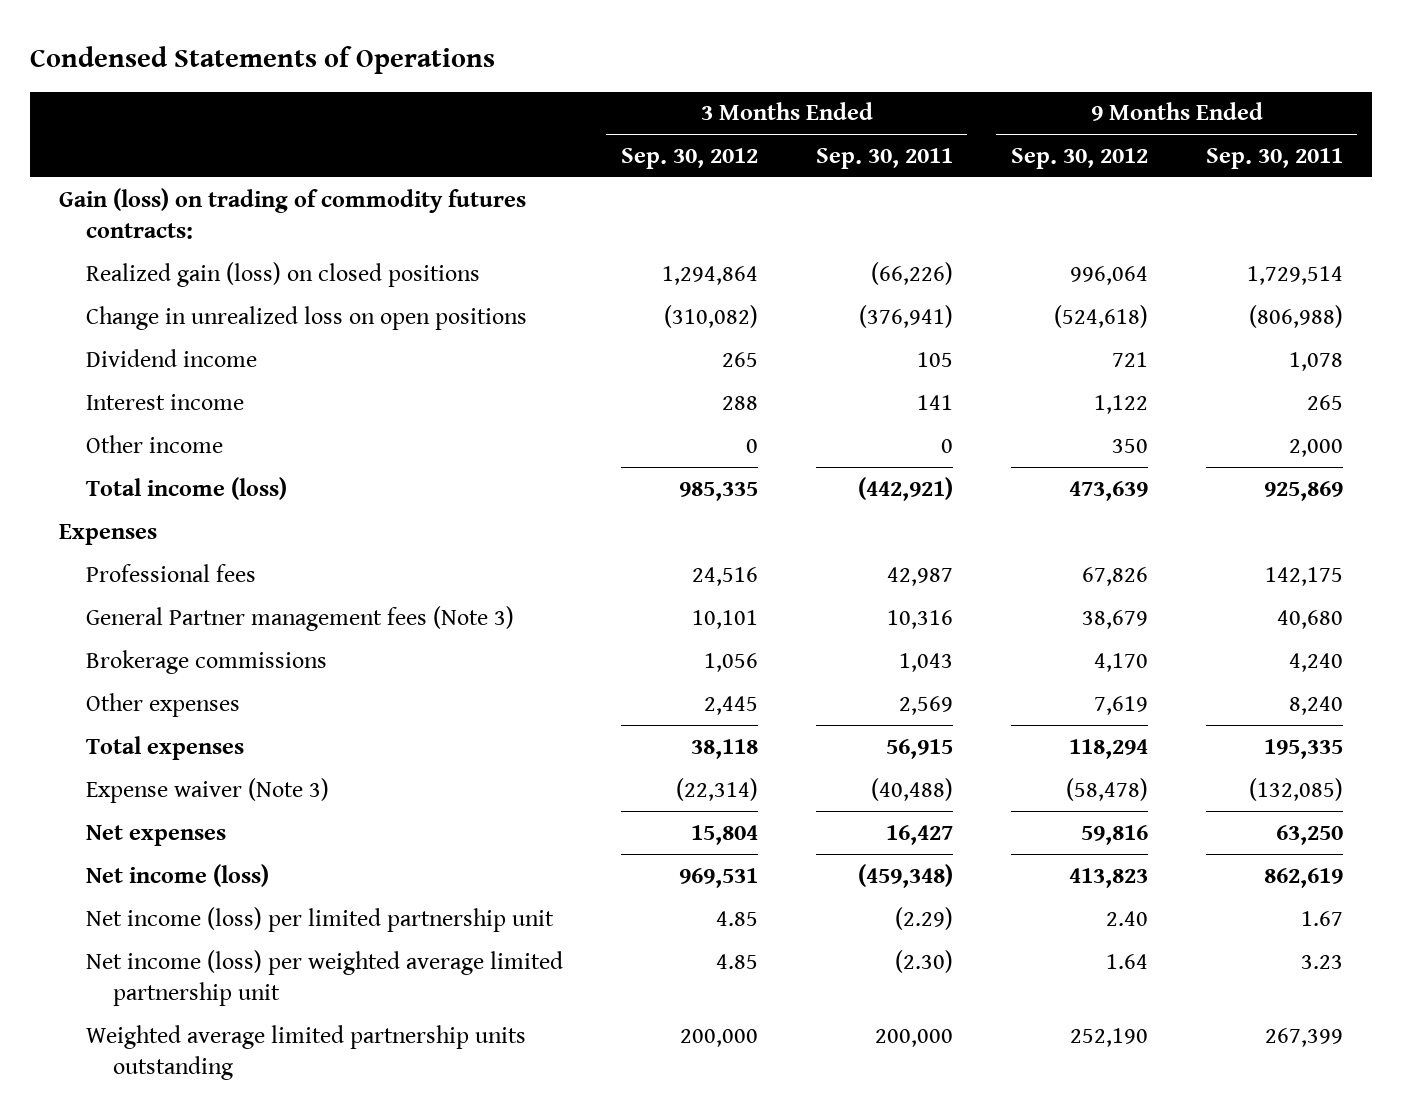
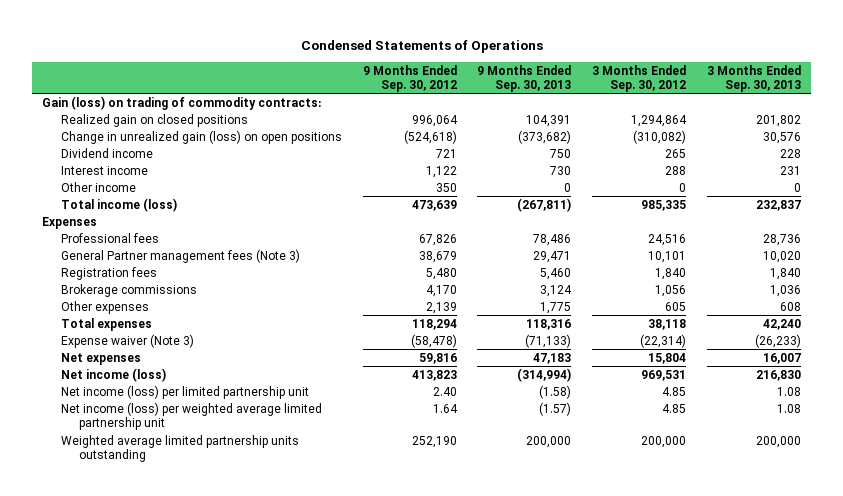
[815,147,953,169] Sep. 30, 2011 -> none
[1205,147,1343,169] Sep. 30, 2011 -> none
none -> [477,64,572,92] 9 Months Ended Sep. 30, 2013
none -> [706,64,801,92] 3 Months Ended Sep. 30, 2013
[58,187,526,239] Gain (loss) on trading of commodity futures contracts: -> [42,95,322,110] Gain (loss) on trading of commodity contracts:
[85,261,480,287] Realized gain (loss) on closed positions -> [60,113,248,127] Realized gain on closed positions
[85,305,527,330] Change in unrealized loss on open positions -> [60,129,342,144] Change in unrealized gain (loss) on open positions
none -> [60,266,157,280] Registration fees
[703,695,758,715] 2,445 -> [665,301,687,311] 605
[1093,695,1148,715] 7,619 -> [425,301,457,314] 2,139

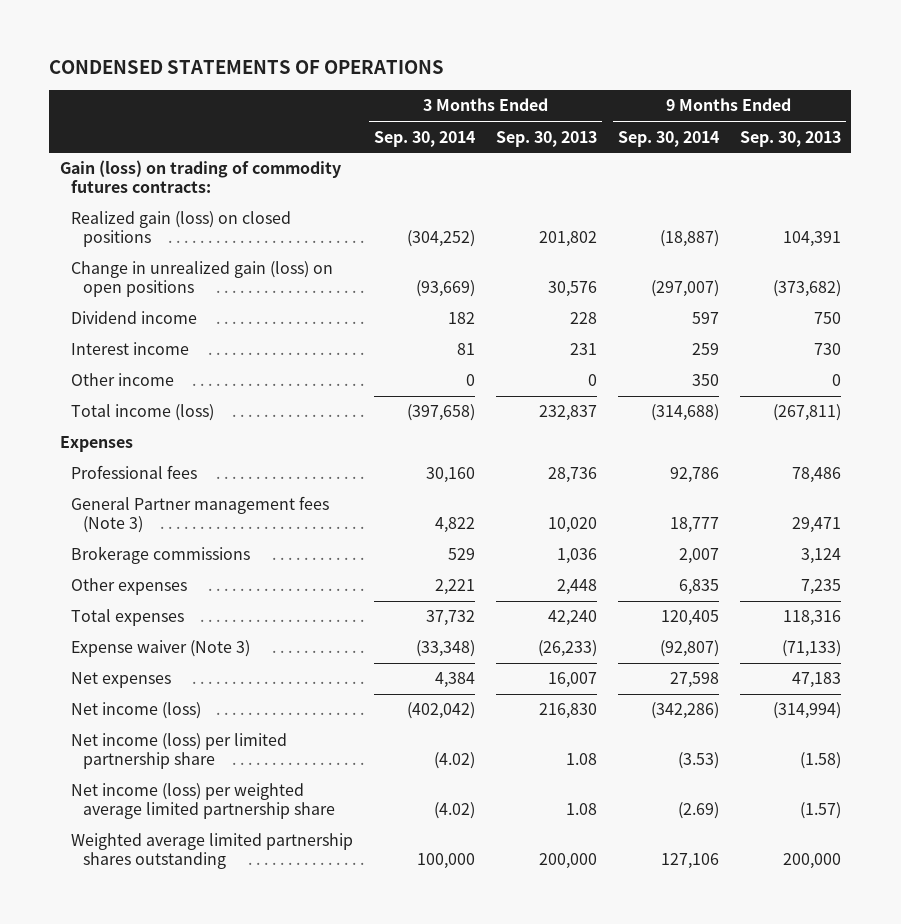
[300,40,543,54] Condensed Statements of Operations -> [49,60,445,75] CONDENSED STATEMENTS OF OPERATIONS
[362,64,457,92] 9 Months Ended Sep. 30, 2012 -> none
[592,64,687,92] 3 Months Ended Sep. 30, 2012 -> none
none -> [374,130,476,147] Sep. 30, 2014
none -> [618,130,720,147] Sep. 30, 2014
[42,95,322,110] Gain (loss) on trading of commodity contracts: -> [59,160,341,194] Gain (loss) on trading of commodity futures contracts:
[60,113,248,127] Realized gain on closed positions -> [71,211,292,248] Realized gain (loss) on closed positions
[60,266,157,280] Registration fees -> none
[540,301,572,314] 1,775 -> [800,579,841,596] 7,235
[779,301,801,311] 608 -> [557,579,598,596] 2,448
[60,384,309,399] Net income (loss) per limited partnership unit -> [71,733,288,770] Net income (loss) per limited partnership share
[60,401,322,431] Net income (loss) per weighted average limited partnership unit -> [71,783,335,820] Net income (loss) per weighted average limited partnership share
[60,434,299,463] Weighted average limited partnership units outstanding -> [71,833,354,870] Weighted average limited partnership shares outstanding

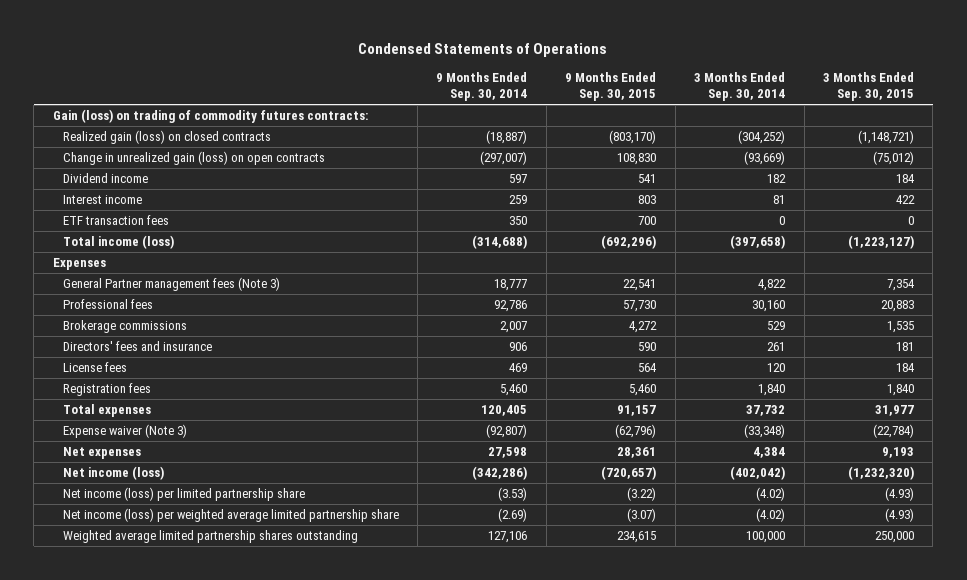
[49,60,445,75] CONDENSED STATEMENTS OF OPERATIONS -> [358,42,608,57] Condensed Statements of Operations
[496,130,598,147] Sep. 30, 2013 -> none
[739,130,841,147] Sep. 30, 2013 -> none
none -> [565,72,657,102] 9 Months Ended Sep. 30, 2015
none -> [823,72,915,102] 3 Months Ended Sep. 30, 2015
[71,211,292,248] Realized gain (loss) on closed positions -> [62,130,271,145] Realized gain (loss) on closed contracts
[71,261,334,298] Change in unrealized gain (loss) on open positions -> [62,151,325,166] Change in unrealized gain (loss) on open contracts
[71,373,175,387] Other income -> none
none -> [62,215,169,226] ETF transaction fees
[71,465,198,480] Professional fees -> [62,299,153,310] Professional fees
[71,578,188,596] Other expenses -> none
none -> [62,341,212,352] Directors' fees and insurance
none -> [62,362,127,373] License fees
none -> [62,383,151,397] Registration fees

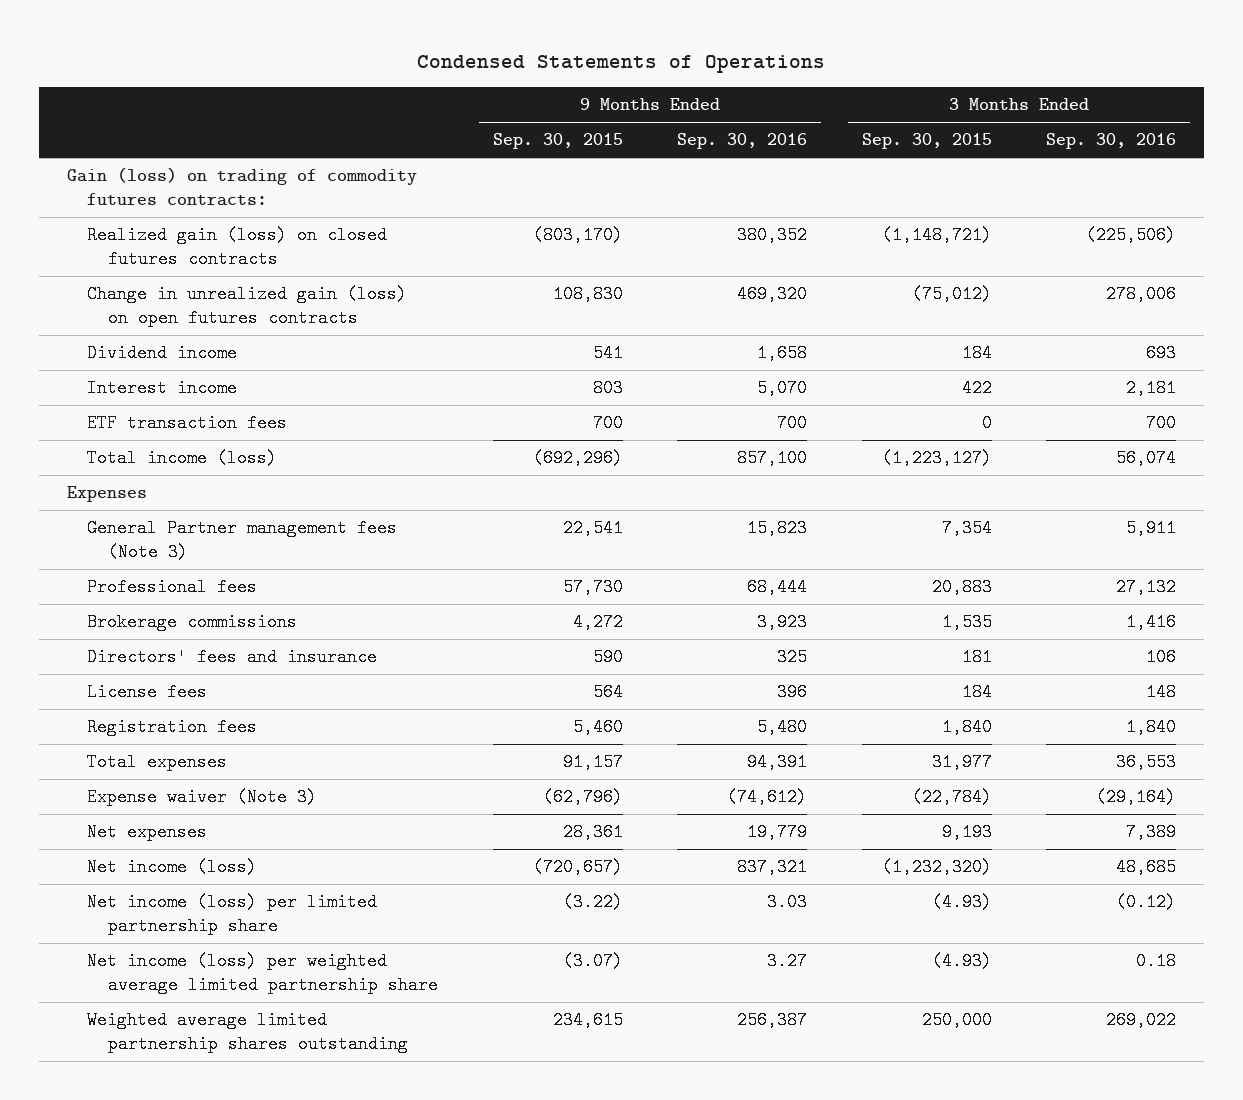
[436,72,528,102] 9 Months Ended Sep. 30, 2014 -> none
[694,72,786,102] 3 Months Ended Sep. 30, 2014 -> none
none -> [677,133,808,150] Sep. 30, 2016
none -> [1046,133,1177,150] Sep. 30, 2016
[62,130,271,145] Realized gain (loss) on closed contracts -> [87,226,388,269] Realized gain (loss) on closed futures contracts
[62,151,325,166] Change in unrealized gain (loss) on open contracts -> [87,285,408,328] Change in unrealized gain (loss) on open futures contracts

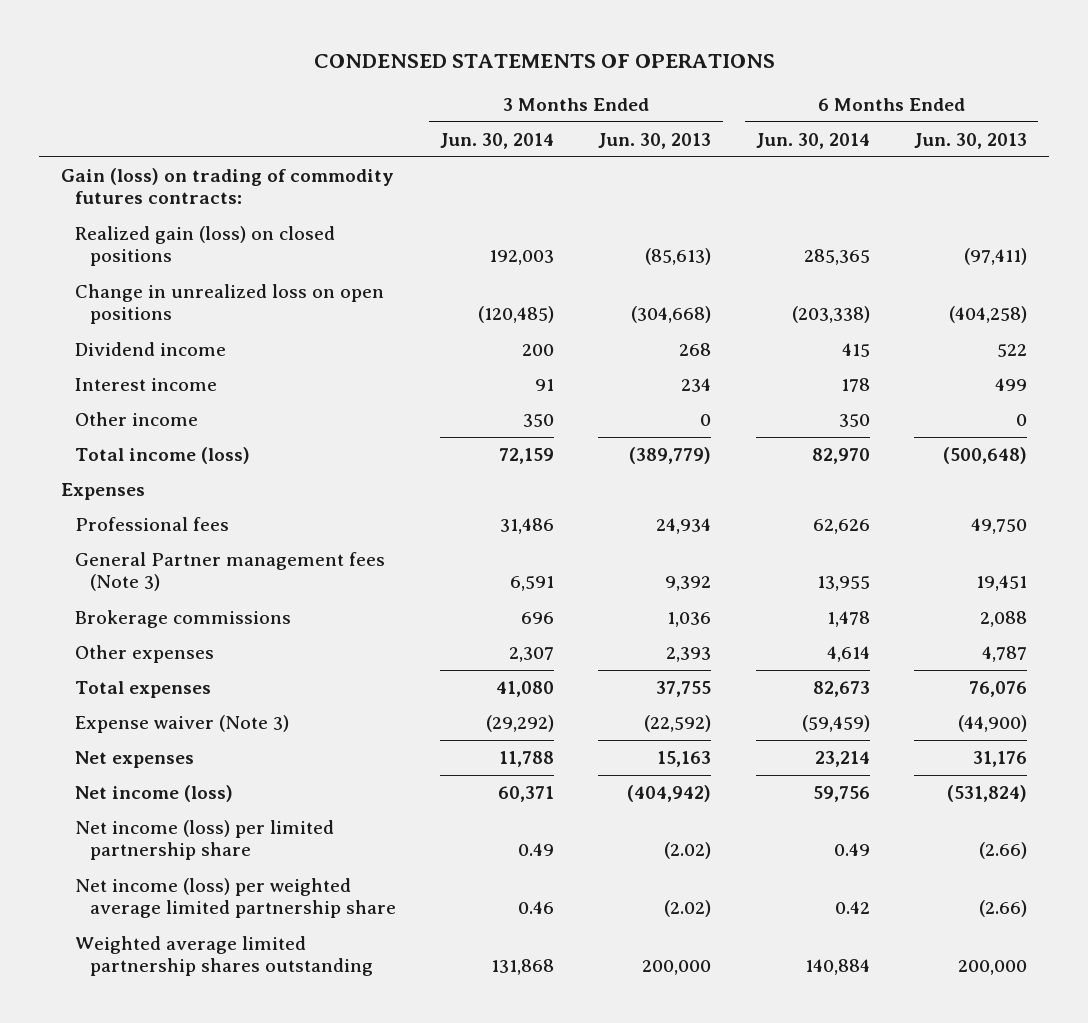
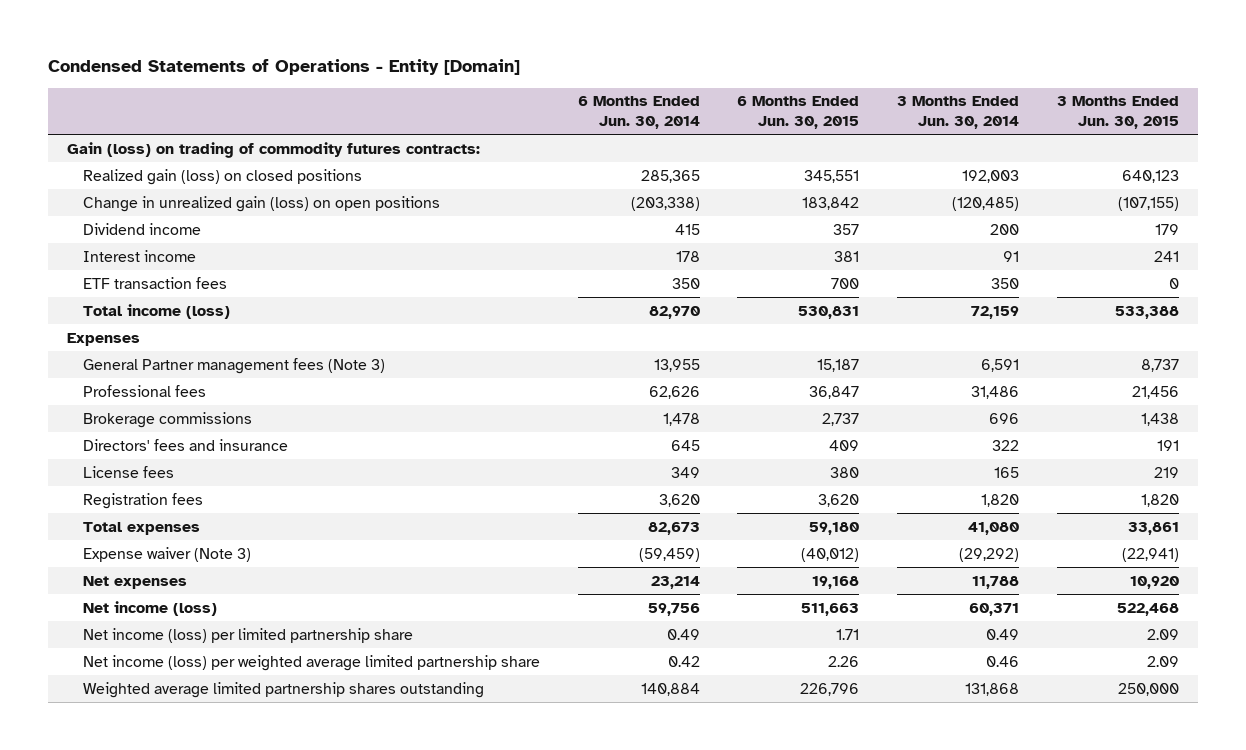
[314,53,776,68] CONDENSED STATEMENTS OF OPERATIONS -> [48,59,521,76] Condensed Statements of Operations - Entity [Domain]
[598,132,712,149] Jun. 30, 2013 -> none
[914,132,1028,149] Jun. 30, 2013 -> none
none -> [737,96,860,129] 6 Months Ended Jun. 30, 2015
none -> [1056,96,1179,129] 3 Months Ended Jun. 30, 2015
[75,284,385,325] Change in unrealized loss on open positions -> [82,195,440,212] Change in unrealized gain (loss) on open positions
[75,412,199,427] Other income -> [82,276,227,289] ETF transaction fees
[75,517,230,532] Professional fees -> [82,384,206,397] Professional fees
[75,645,215,664] Other expenses -> none
none -> [82,438,288,451] Directors' fees and insurance
none -> [82,465,174,478] License fees
none -> [82,492,203,509] Registration fees

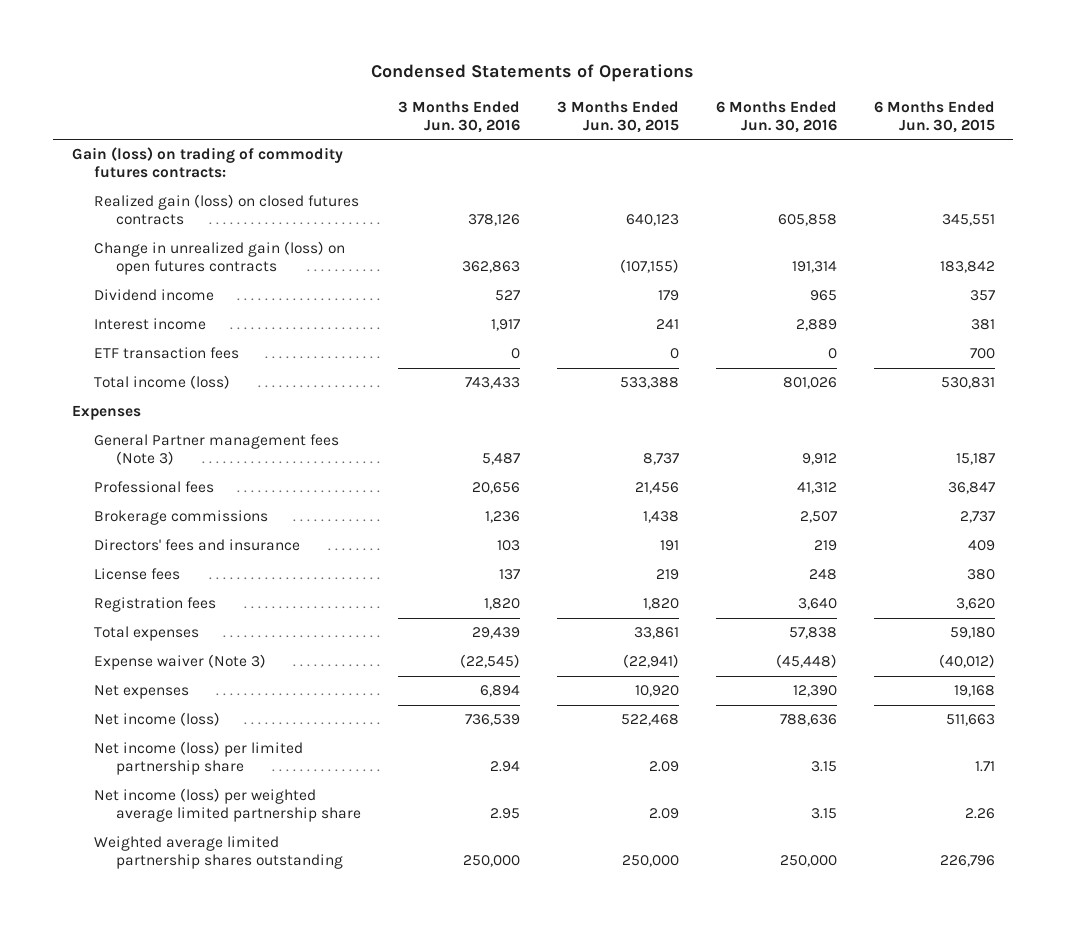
[48,59,521,76] Condensed Statements of Operations - Entity [Domain] -> [371,64,695,83] Condensed Statements of Operations
[577,96,700,129] 6 Months Ended Jun. 30, 2014 -> none
[897,96,1020,129] 3 Months Ended Jun. 30, 2014 -> none
none -> [398,100,521,133] 3 Months Ended Jun. 30, 2016
none -> [715,100,837,133] 6 Months Ended Jun. 30, 2016
[82,168,362,185] Realized gain (loss) on closed positions -> [93,194,359,226] Realized gain (loss) on closed futures contracts
[82,195,440,212] Change in unrealized gain (loss) on open positions -> [93,241,345,276] Change in unrealized gain (loss) on open futures contracts

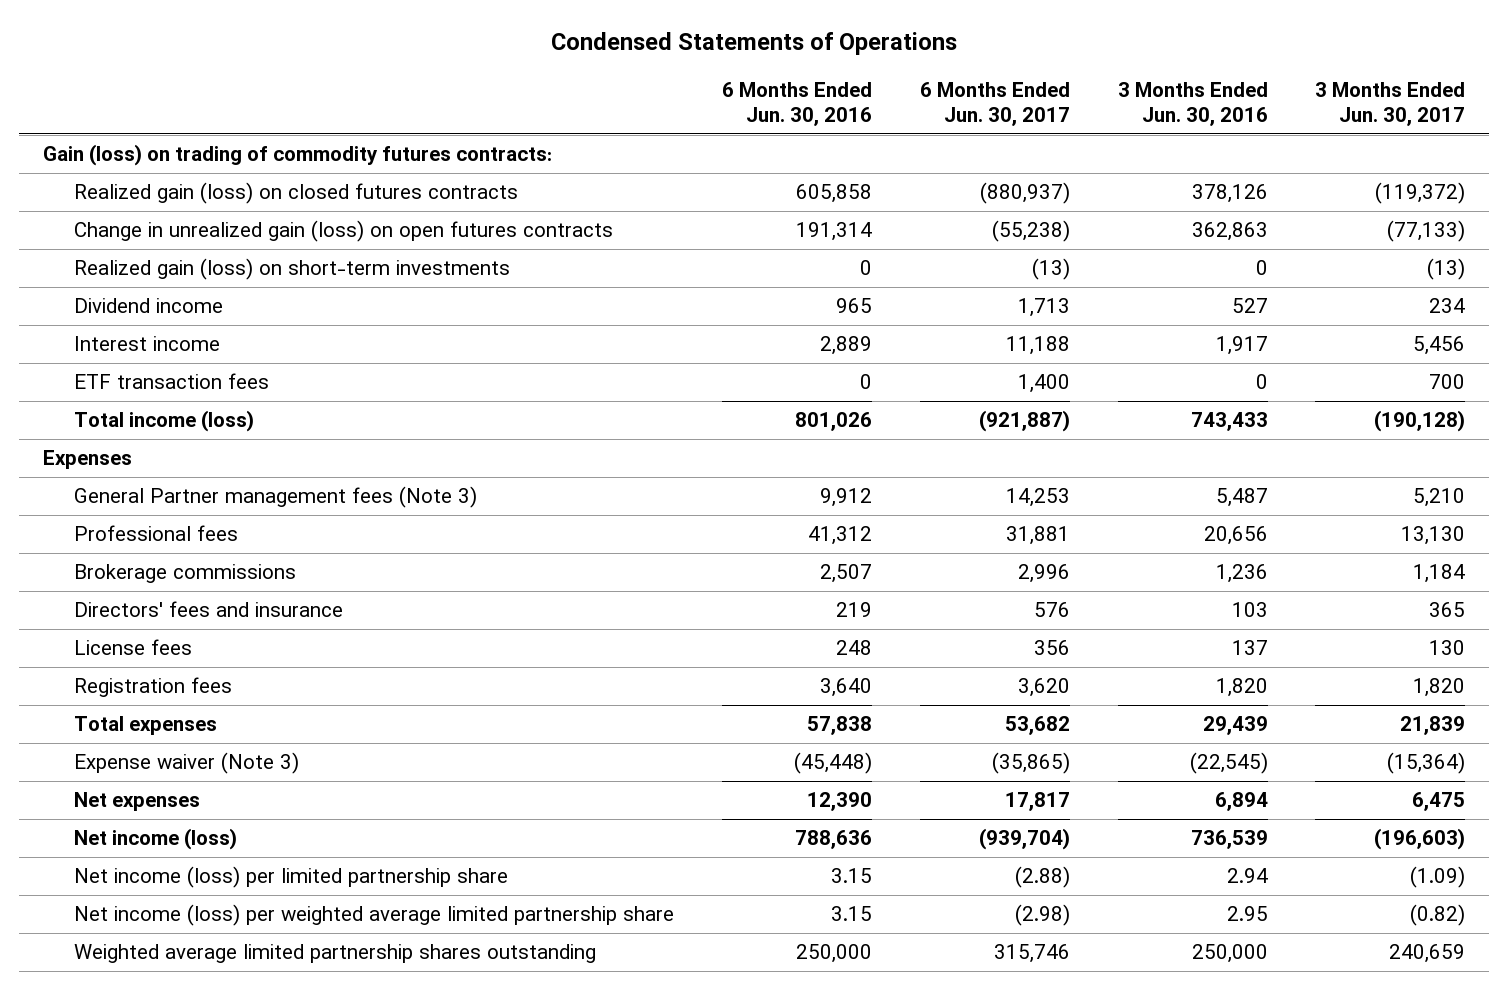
[557,100,680,133] 3 Months Ended Jun. 30, 2015 -> none
[873,100,995,133] 6 Months Ended Jun. 30, 2015 -> none
none -> [919,82,1070,126] 6 Months Ended Jun. 30, 2017
none -> [1315,82,1466,126] 3 Months Ended Jun. 30, 2017
none -> [73,258,510,281] Realized gain (loss) on short-term investments

